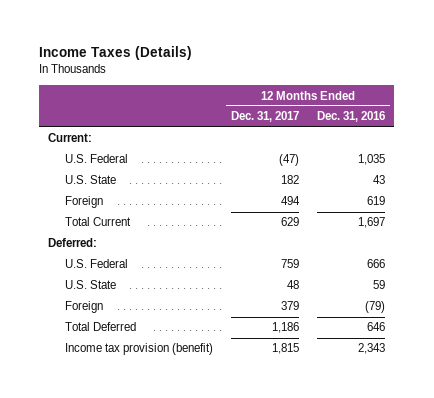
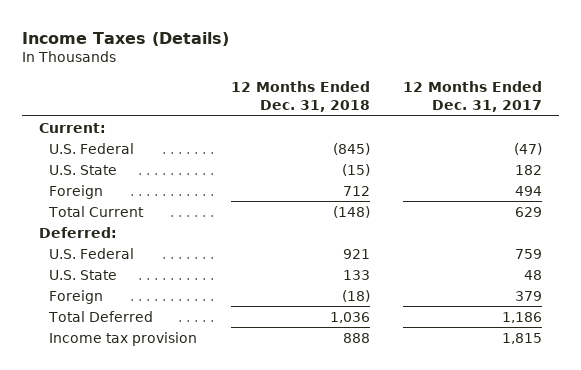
[317,111,386,123] Dec. 31, 2016 -> none
none -> [230,81,370,113] 12 Months Ended Dec. 31, 2018
[64,343,213,356] Income tax provision (benefit) -> [49,331,198,346] Income tax provision

